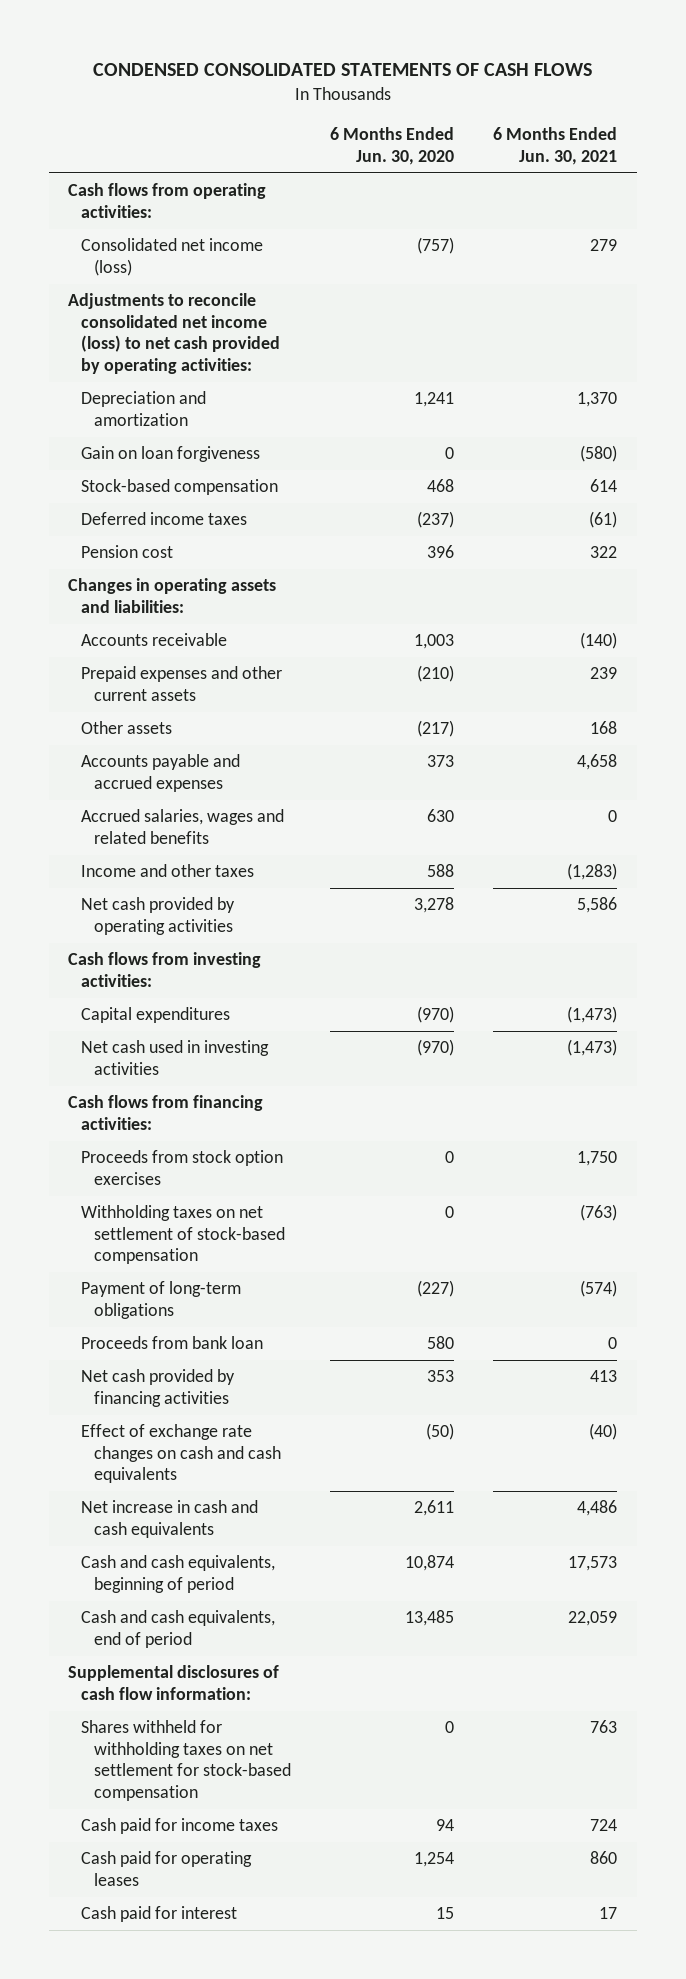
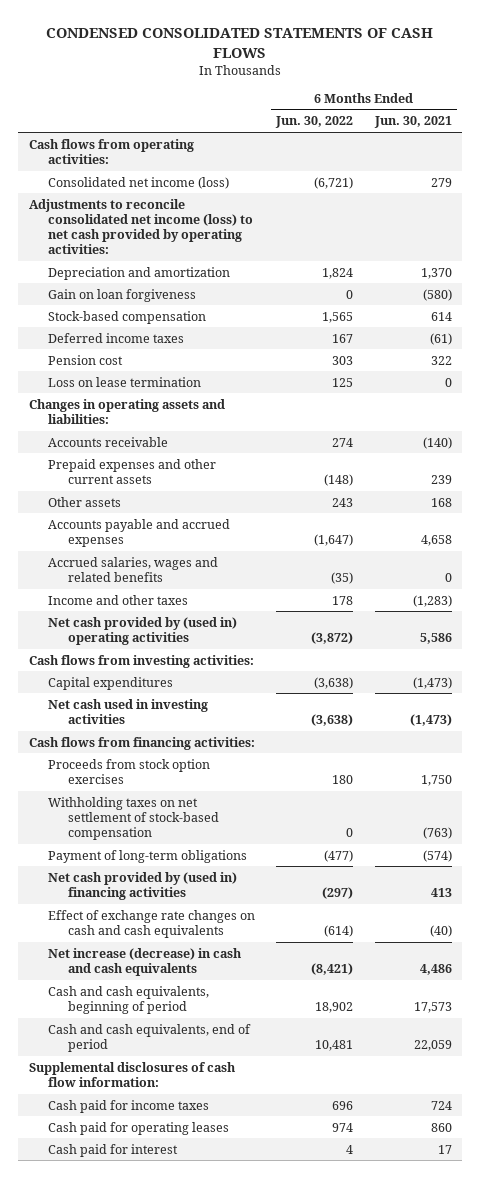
[330,127,455,165] 6 Months Ended Jun. 30, 2020 -> none
none -> [275,116,354,129] Jun. 30, 2022
none -> [48,376,202,387] Loss on lease termination
[81,897,236,935] Net cash provided by operating activities -> [48,616,238,645] Net cash provided by (used in) operating activities
[81,1336,264,1350] Proceeds from bank loan -> none
[81,1369,236,1407] Net cash provided by financing activities -> [48,871,238,900] Net cash provided by (used in) financing activities
[81,1500,259,1538] Net increase in cash and cash equivalents -> [48,947,243,976] Net increase (decrease) in cash and cash equivalents
[81,1720,292,1801] Shares withheld for withholding taxes on net settlement for stock-based compensation -> none

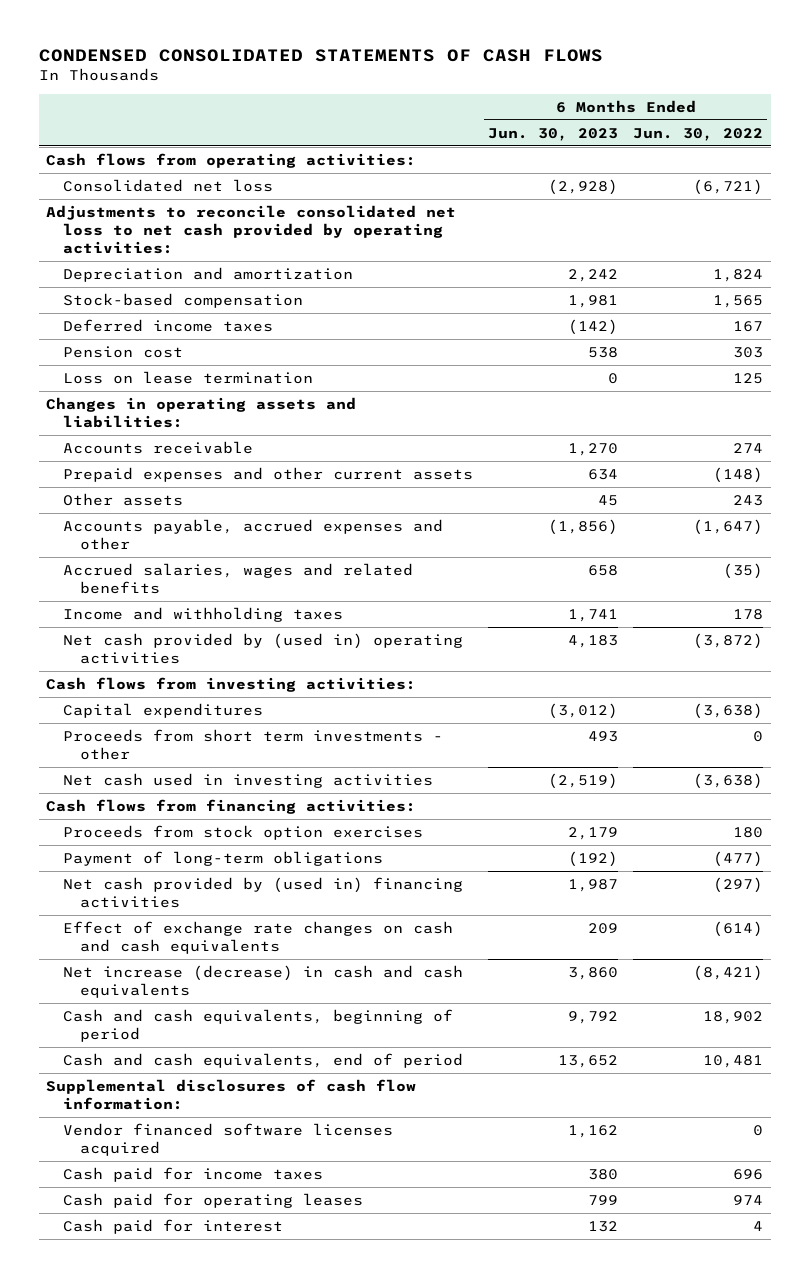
[373,116,452,129] Jun. 30, 2021 -> none
none -> [488,127,619,141] Jun. 30, 2023
[48,176,230,189] Consolidated net income (loss) -> [63,178,274,192] Consolidated net loss
[29,198,254,255] Adjustments to reconcile consolidated net income (loss) to net cash provided by operating activities: -> [46,204,457,255] Adjustments to reconcile consolidated net loss to net cash provided by operating activities:
[48,288,197,302] Gain on loan forgiveness -> none
[48,518,231,547] Accounts payable and accrued expenses -> [63,518,444,551] Accounts payable, accrued expenses and other
[48,594,189,605] Income and other taxes -> [63,606,344,622] Income and withholding taxes
none -> [63,728,444,761] Proceeds from short term investments - other
[48,796,219,840] Withholding taxes on net settlement of stock-based compensation -> none
none -> [63,1122,394,1157] Vendor financed software licenses acquired

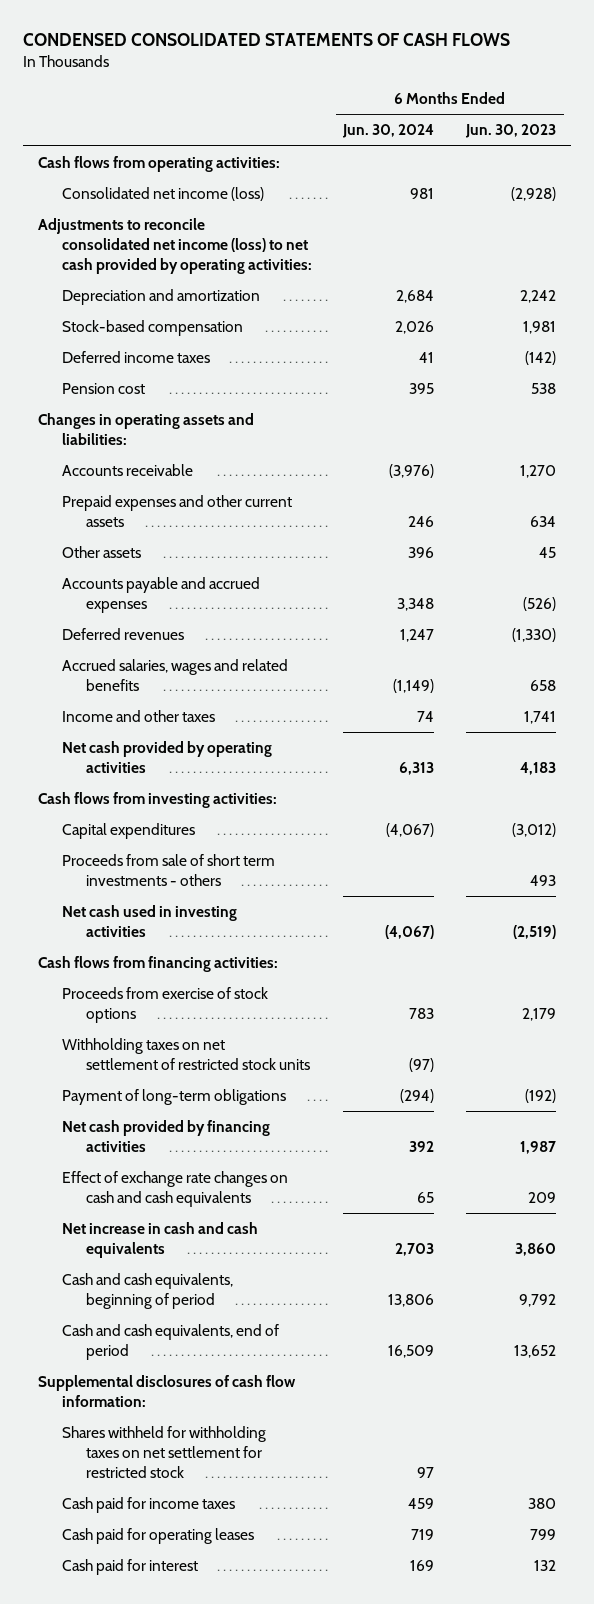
[633,127,764,141] Jun. 30, 2022 -> none
none -> [342,124,435,139] Jun. 30, 2024
[63,178,274,192] Consolidated net loss -> [62,187,265,202] Consolidated net income (loss)
[46,204,457,255] Adjustments to reconcile consolidated net loss to net cash provided by operating activities: -> [38,218,313,275] Adjustments to reconcile consolidated net income (loss) to net cash provided by operating activities:
[63,370,314,384] Loss on lease termination -> none
[63,518,444,551] Accounts payable, accrued expenses and other -> [62,577,261,614] Accounts payable and accrued expenses
[548,518,619,535] (1,856) -> [522,597,556,612] (526)
none -> [62,628,185,641] Deferred revenues
[63,606,344,622] Income and withholding taxes -> [62,710,216,723] Income and other taxes
[63,632,464,665] Net cash provided by (used in) operating activities -> [62,741,273,774] Net cash provided by operating activities
[63,728,444,761] Proceeds from short term investments - other -> [62,854,276,887] Proceeds from sale of short term investments - others
[63,824,424,840] Proceeds from stock option exercises -> [62,987,269,1024] Proceeds from exercise of stock options
none -> [62,1038,311,1071] Withholding taxes on net settlement of restricted stock units
[63,876,464,909] Net cash provided by (used in) financing activities -> [62,1120,271,1153] Net cash provided by financing activities
[63,964,464,999] Net increase (decrease) in cash and cash equivalents -> [62,1222,259,1259] Net increase in cash and cash equivalents
[63,1122,394,1157] Vendor financed software licenses acquired -> none
none -> [62,1426,267,1479] Shares withheld for withholding taxes on net settlement for restricted stock

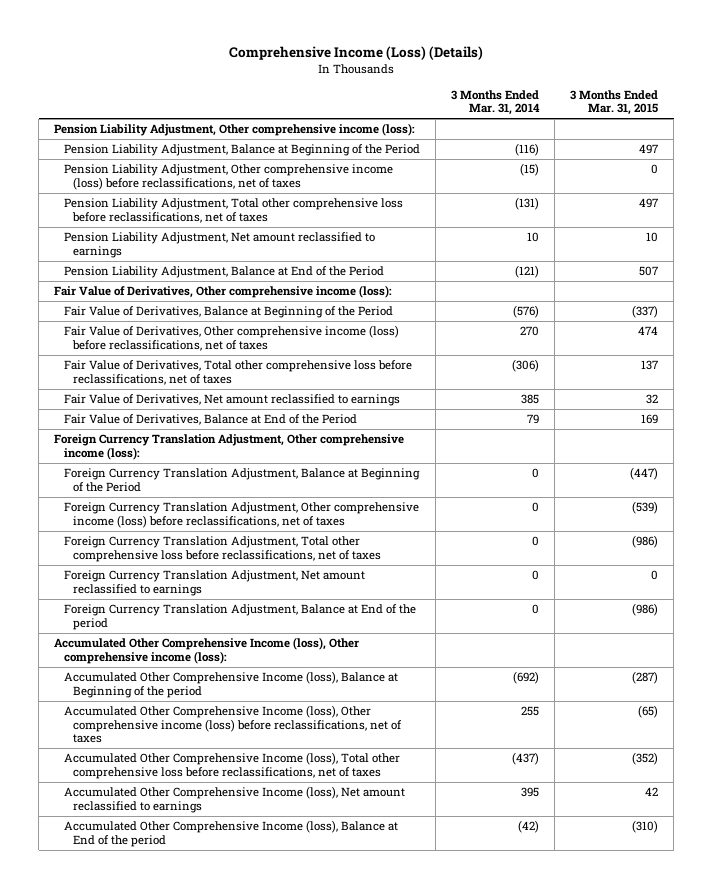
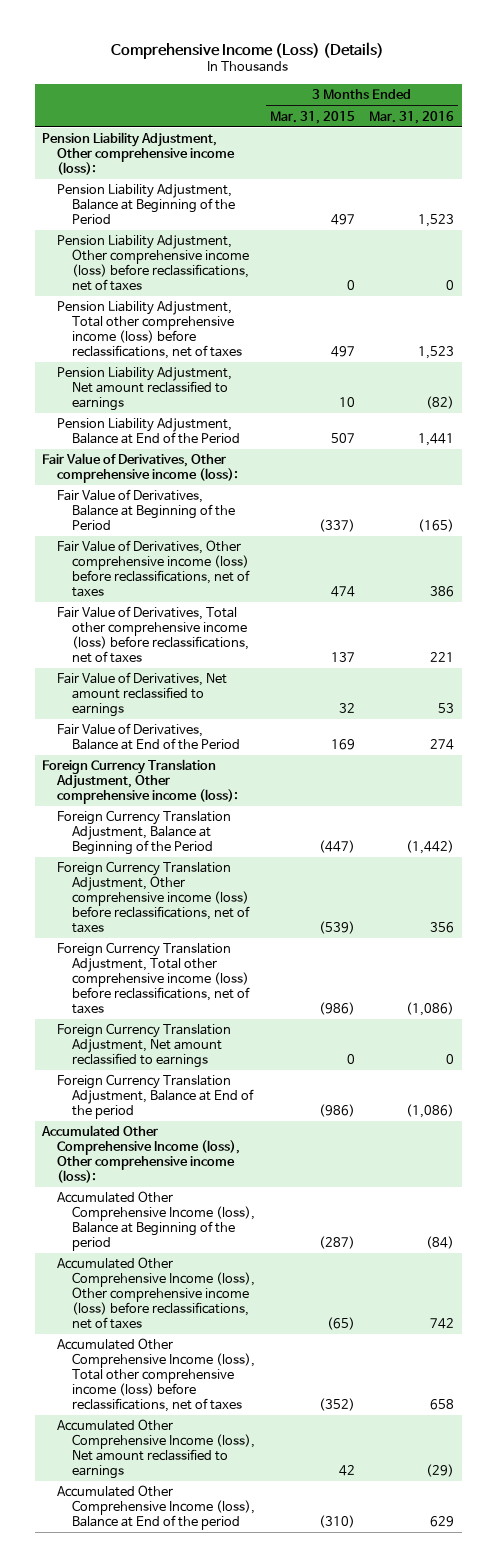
[450,89,540,116] 3 Months Ended Mar. 31, 2014 -> none
none -> [369,110,455,124] Mar. 31, 2016
[63,198,403,223] Pension Liability Adjustment, Total other comprehensive loss before reclassifications, net of taxes -> [57,301,242,360] Pension Liability Adjustment, Total other comprehensive income (loss) before reclassifications, net of taxes
[63,360,412,385] Fair Value of Derivatives, Total other comprehensive loss before reclassifications, net of taxes -> [57,606,249,664] Fair Value of Derivatives, Total other comprehensive income (loss) before reclassifications, net of taxes
[63,536,382,562] Foreign Currency Translation Adjustment, Total other comprehensive loss before reclassifications, net of taxes -> [57,942,250,1015] Foreign Currency Translation Adjustment, Total other comprehensive income (loss) before reclassifications, net of taxes
[63,752,400,779] Accumulated Other Comprehensive Income (loss), Total other comprehensive loss before reclassifications, net of taxes -> [57,1338,255,1413] Accumulated Other Comprehensive Income (loss), Total other comprehensive income (loss) before reclassifications, net of taxes

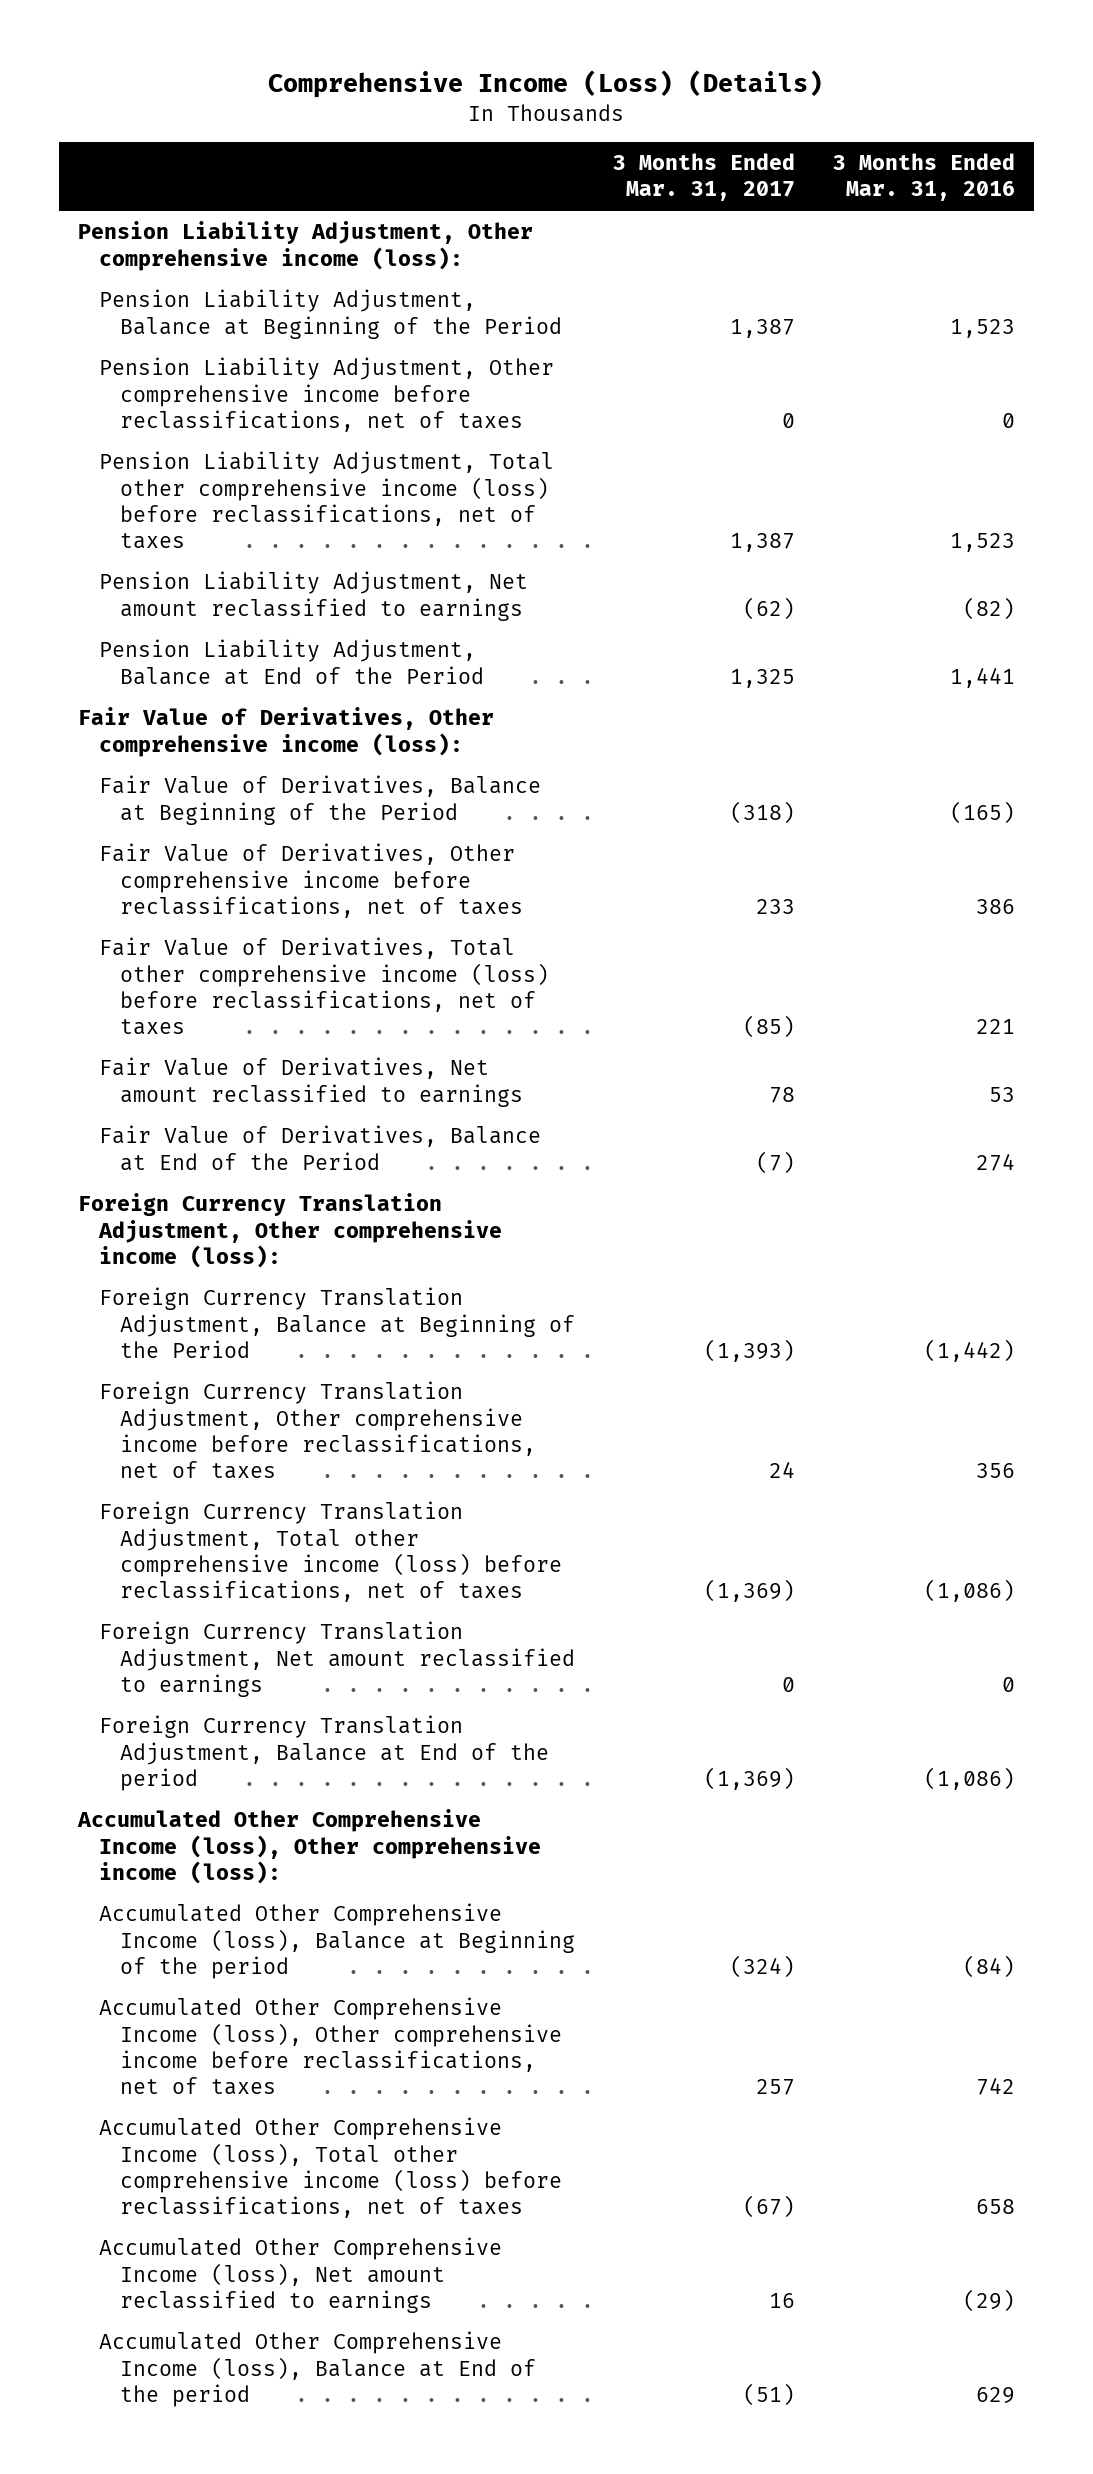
[269,110,355,124] Mar. 31, 2015 -> none
none -> [612,153,795,202] 3 Months Ended Mar. 31, 2017
[57,235,249,292] Pension Liability Adjustment, Other comprehensive income (loss) before reclassifications, net of taxes -> [98,357,554,432] Pension Liability Adjustment, Other comprehensive income before reclassifications, net of taxes
[57,540,250,598] Fair Value of Derivatives, Other comprehensive income (loss) before reclassifications, net of taxes -> [98,843,523,918] Fair Value of Derivatives, Other comprehensive income before reclassifications, net of taxes
[57,861,250,934] Foreign Currency Translation Adjustment, Other comprehensive income (loss) before reclassifications, net of taxes -> [98,1381,536,1479] Foreign Currency Translation Adjustment, Other comprehensive income before reclassifications, net of taxes
[57,1257,255,1330] Accumulated Other Comprehensive Income (loss), Other comprehensive income (loss) before reclassifications, net of taxes -> [98,1997,562,2095] Accumulated Other Comprehensive Income (loss), Other comprehensive income before reclassifications, net of taxes

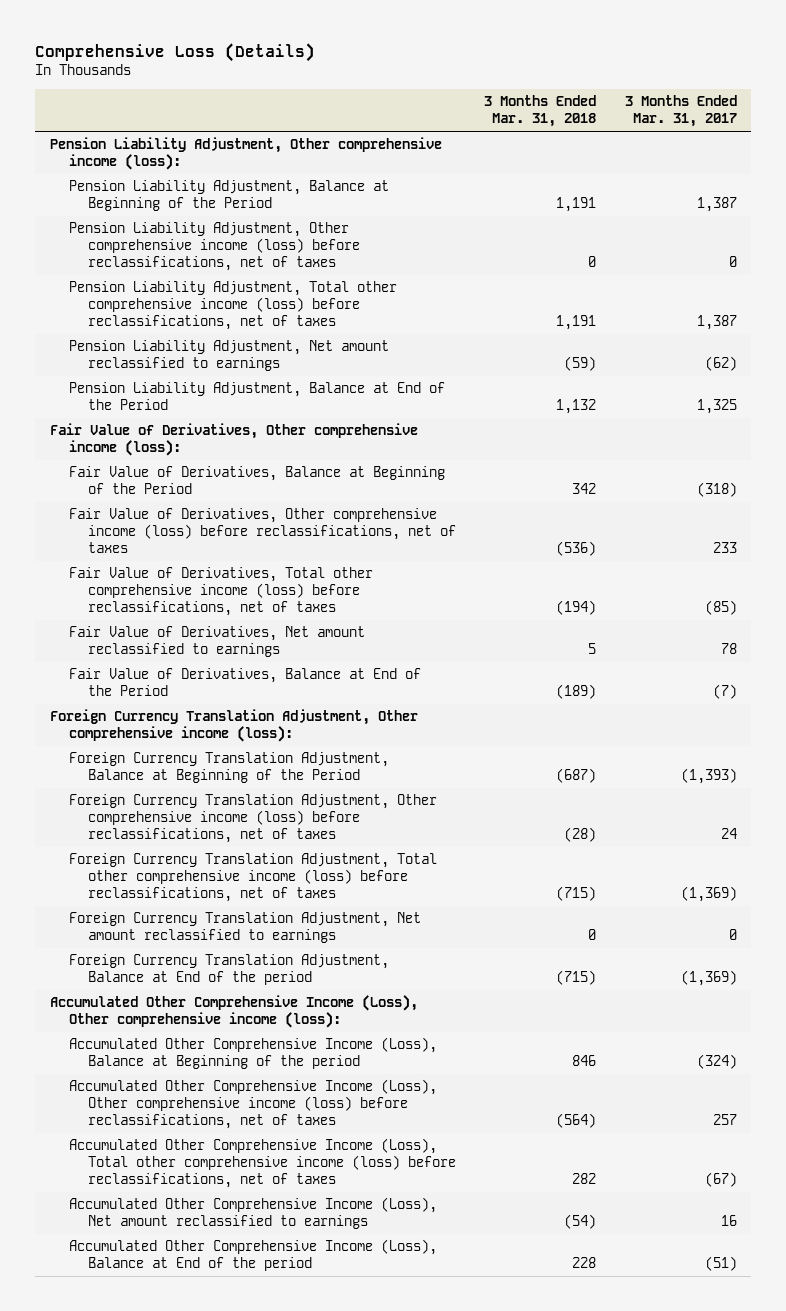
[268,70,824,99] Comprehensive Income (Loss) (Details) -> [35,42,316,62] Comprehensive Loss (Details)
[832,153,1015,202] 3 Months Ended Mar. 31, 2016 -> none
none -> [484,95,597,128] 3 Months Ended Mar. 31, 2018
[98,357,554,432] Pension Liability Adjustment, Other comprehensive income before reclassifications, net of taxes -> [68,222,360,272] Pension Liability Adjustment, Other comprehensive income (loss) before reclassifications, net of taxes
[98,843,523,918] Fair Value of Derivatives, Other comprehensive income before reclassifications, net of taxes -> [68,508,456,554] Fair Value of Derivatives, Other comprehensive income (loss) before reclassifications, net of taxes
[98,1381,536,1479] Foreign Currency Translation Adjustment, Other comprehensive income before reclassifications, net of taxes -> [68,794,437,844] Foreign Currency Translation Adjustment, Other comprehensive income (loss) before reclassifications, net of taxes
[77,1809,541,1884] Accumulated Other Comprehensive Income (loss), Other comprehensive income (loss): -> [49,995,418,1029] Accumulated Other Comprehensive Income (Loss), Other comprehensive income (loss):
[98,1903,575,1979] Accumulated Other Comprehensive Income (loss), Balance at Beginning of the period -> [68,1037,437,1070] Accumulated Other Comprehensive Income (Loss), Balance at Beginning of the period
[98,1997,562,2095] Accumulated Other Comprehensive Income (loss), Other comprehensive income before reclassifications, net of taxes -> [68,1079,437,1130] Accumulated Other Comprehensive Income (Loss), Other comprehensive income (loss) before reclassifications, net of taxes
[98,2117,562,2218] Accumulated Other Comprehensive Income (loss), Total other comprehensive income (loss) before reclassifications, net of taxes -> [68,1138,456,1189] Accumulated Other Comprehensive Income (Loss), Total other comprehensive income (loss) before reclassifications, net of taxes
[98,2237,502,2313] Accumulated Other Comprehensive Income (loss), Net amount reclassified to earnings -> [68,1197,437,1230] Accumulated Other Comprehensive Income (Loss), Net amount reclassified to earnings
[98,2331,536,2407] Accumulated Other Comprehensive Income (loss), Balance at End of the period -> [68,1239,437,1272] Accumulated Other Comprehensive Income (Loss), Balance at End of the period

